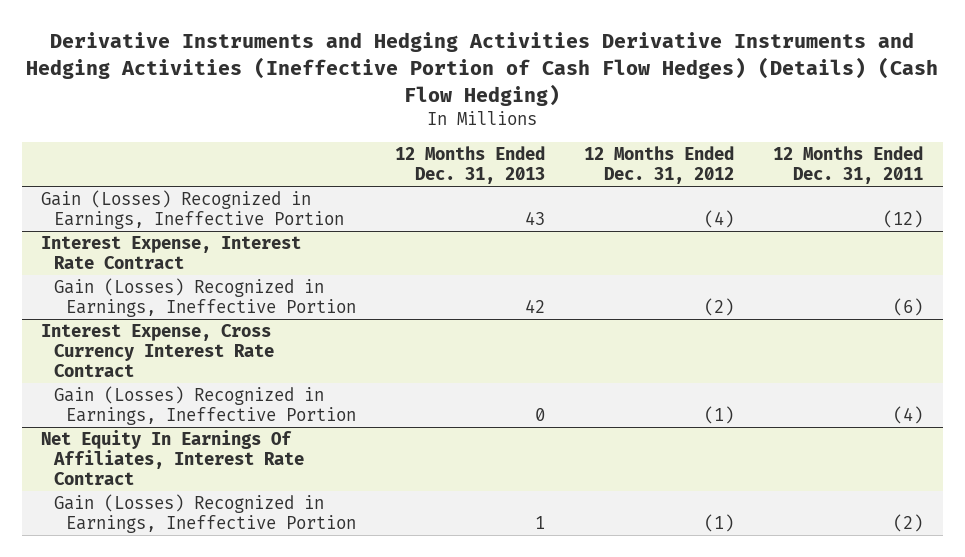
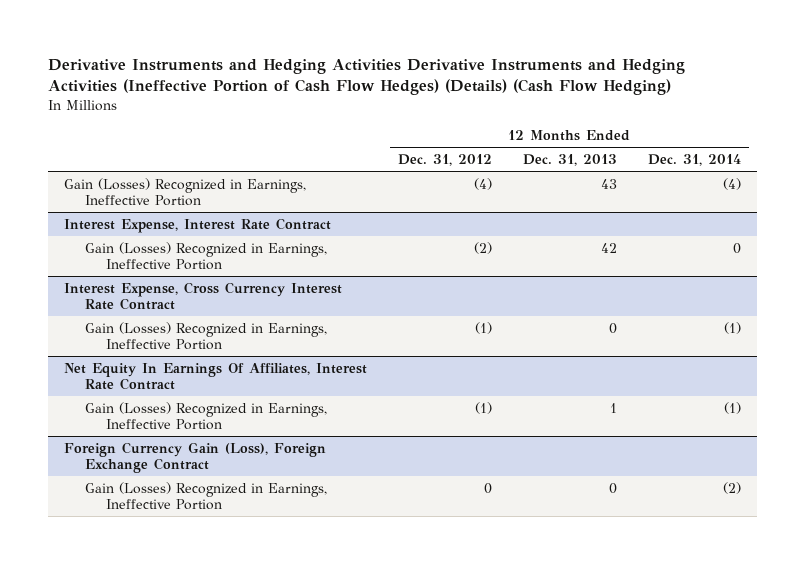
[773,146,924,185] 12 Months Ended Dec. 31, 2011 -> none
none -> [648,154,742,167] Dec. 31, 2014
none -> [63,441,326,474] Foreign Currency Gain (Loss), Foreign Exchange Contract
none -> [84,481,327,511] Gain (Losses) Recognized in Earnings, Ineffective Portion

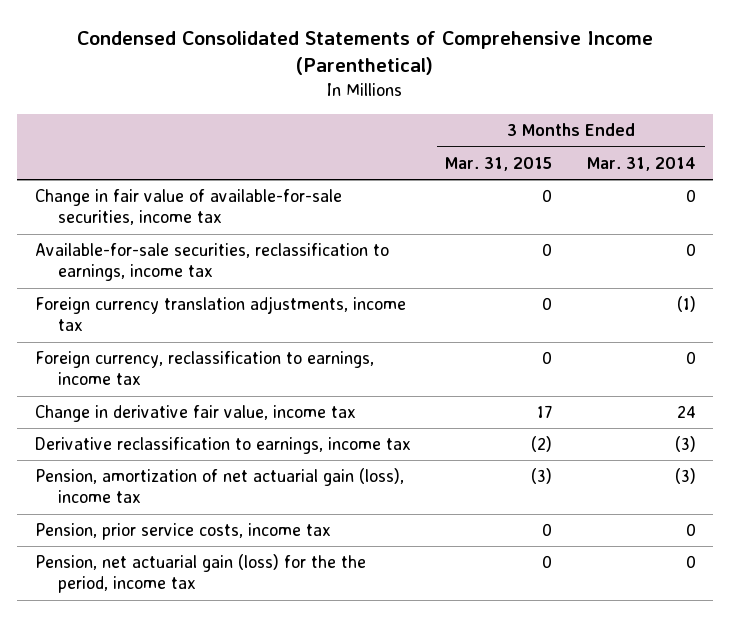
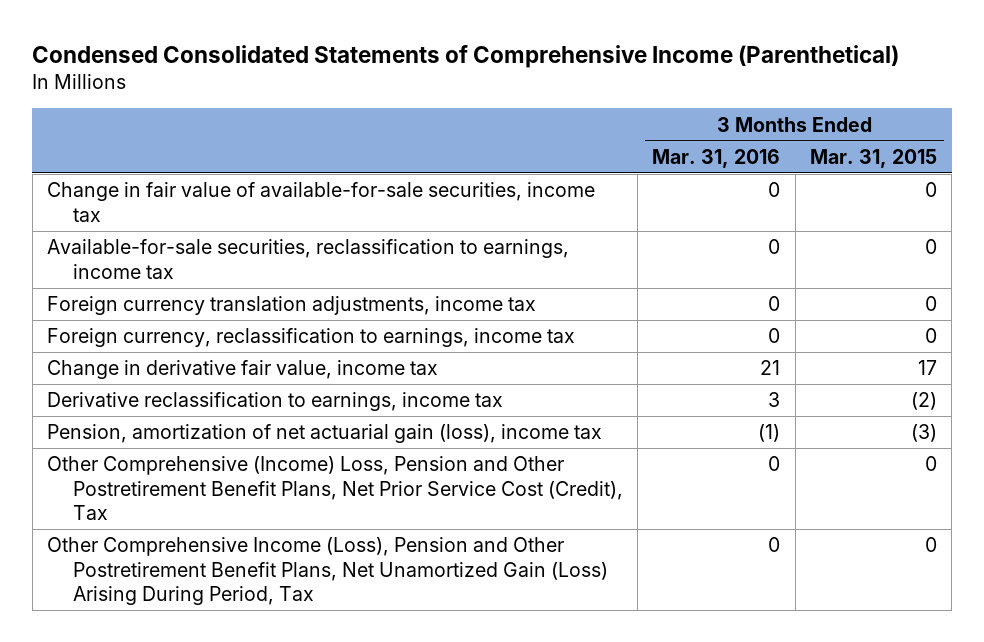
[586,156,696,171] Mar. 31, 2014 -> none
none -> [652,148,781,168] Mar. 31, 2016
[34,523,331,541] Pension, prior service costs, income tax -> none
none -> [47,456,623,521] Other Comprehensive (Income) Loss, Pension and Other Postretirement Benefit Plans, Net Prior Service Cost (Credit), Tax
[34,554,366,594] Pension, net actuarial gain (loss) for the the period, income tax -> [47,537,608,606] Other Comprehensive Income (Loss), Pension and Other Postretirement Benefit Plans, Net Unamortized Gain (Loss) Arising During Period, Tax

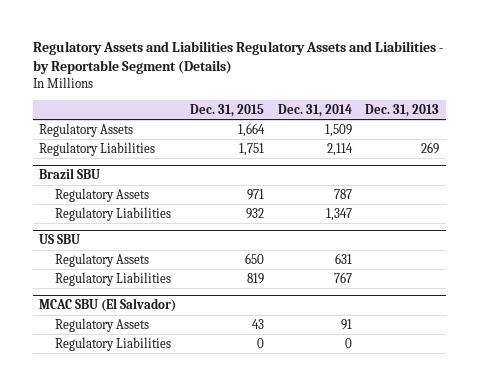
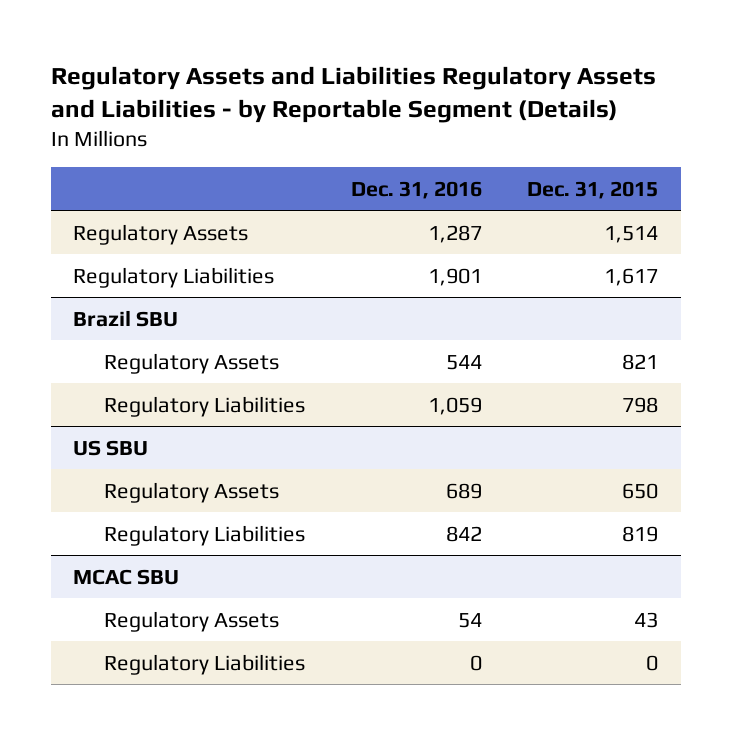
[277,103,352,117] Dec. 31, 2014 -> none
[365,103,440,117] Dec. 31, 2013 -> none
none -> [350,180,482,199] Dec. 31, 2016
[238,122,266,137] 1,664 -> [604,225,659,243] 1,514
[239,142,265,156] 1,751 -> [604,267,659,286] 1,617
[247,188,265,200] 971 -> [622,353,659,370] 821
[246,207,265,219] 932 -> [622,396,659,413] 798
[39,298,177,313] MCAC SBU (El Salvador) -> [73,568,180,585] MCAC SBU

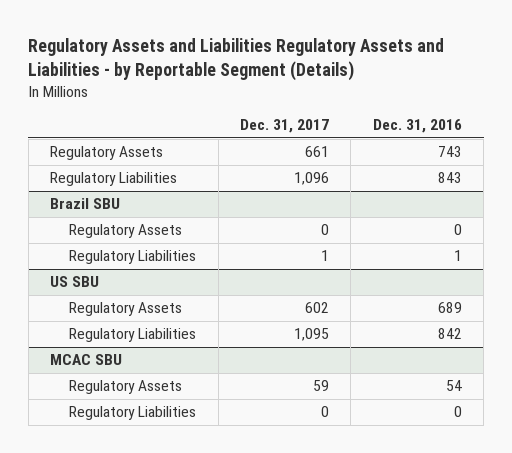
[527,180,659,199] Dec. 31, 2015 -> none
none -> [240,119,330,134] Dec. 31, 2017
[427,224,482,243] 1,287 -> [437,146,462,158] 743
[427,267,482,286] 1,901 -> [437,172,462,184] 843
[445,354,482,370] 544 -> [453,224,462,236] 0
[427,396,482,415] 1,059 -> [453,250,462,262] 1

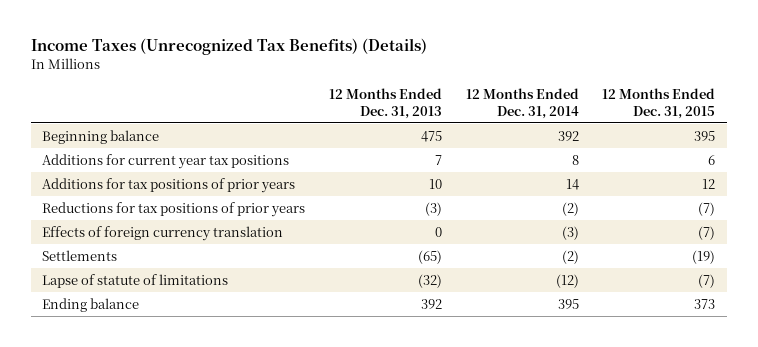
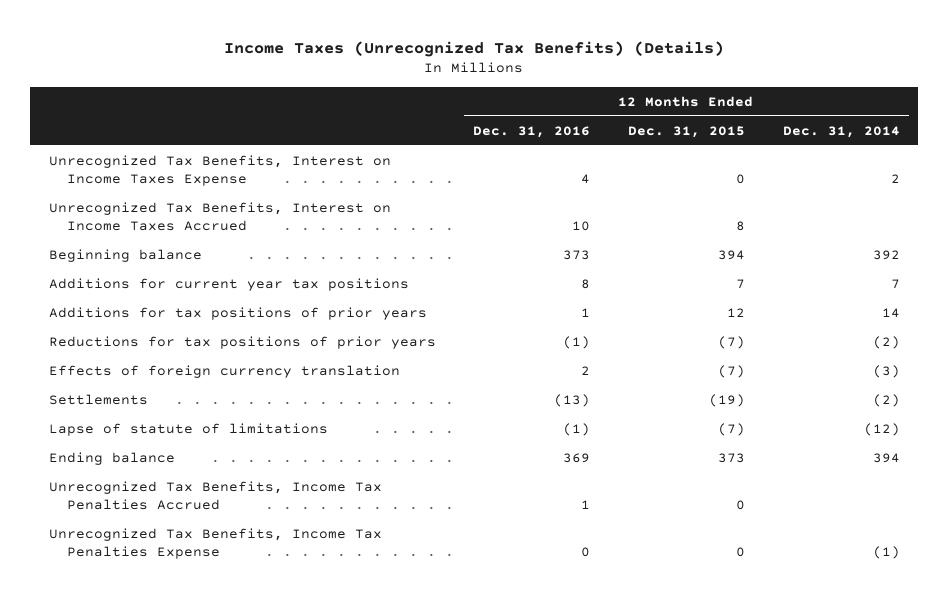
[329,87,443,119] 12 Months Ended Dec. 31, 2013 -> none
none -> [473,125,591,138] Dec. 31, 2016
none -> [48,154,391,186] Unrecognized Tax Benefits, Interest on Income Taxes Expense
none -> [48,201,391,231] Unrecognized Tax Benefits, Interest on Income Taxes Accrued
[694,130,716,141] 395 -> [717,249,745,260] 394
[571,154,579,165] 8 -> [890,278,900,289] 7
[708,154,716,165] 6 -> [735,278,745,289] 7
[557,298,579,309] 395 -> [872,452,900,463] 394
none -> [48,480,382,510] Unrecognized Tax Benefits, Income Tax Penalties Accrued
none -> [48,527,382,559] Unrecognized Tax Benefits, Income Tax Penalties Expense

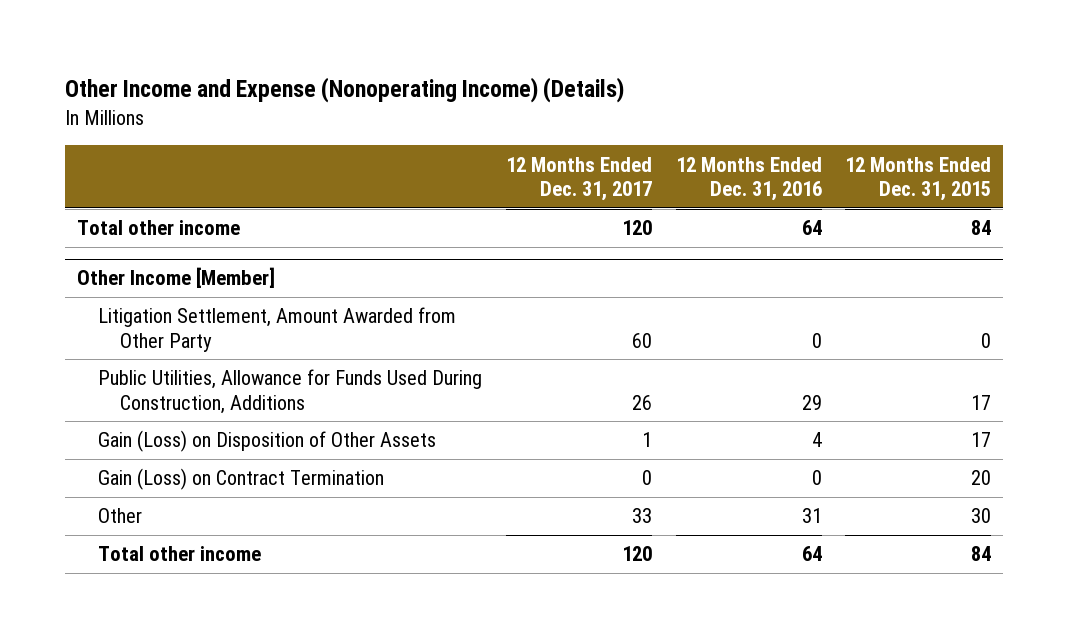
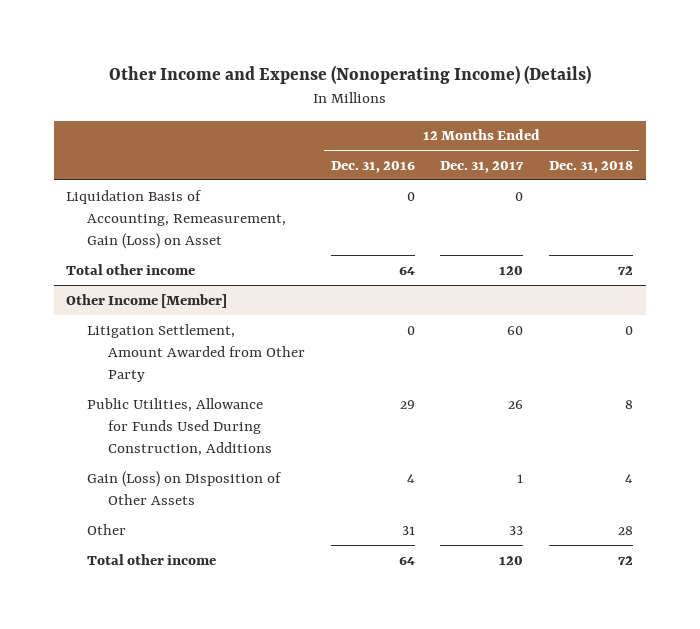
[845,156,992,201] 12 Months Ended Dec. 31, 2015 -> none
none -> [549,160,634,173] Dec. 31, 2018
none -> [66,189,287,249] Liquidation Basis of Accounting, Remeasurement, Gain (Loss) on Asset
[98,468,385,491] Gain (Loss) on Contract Termination -> none

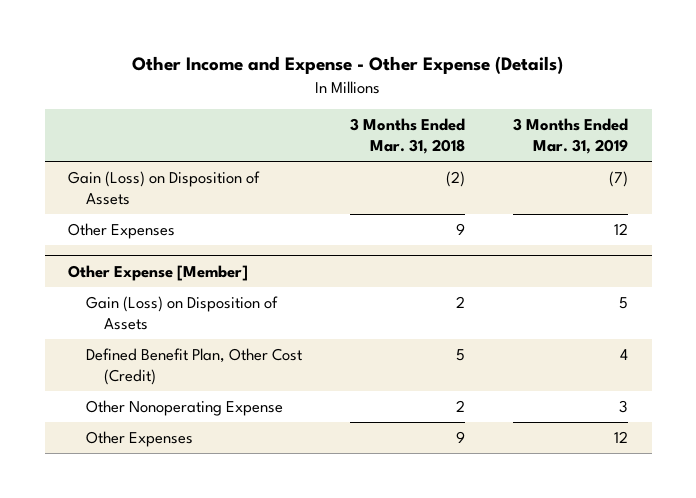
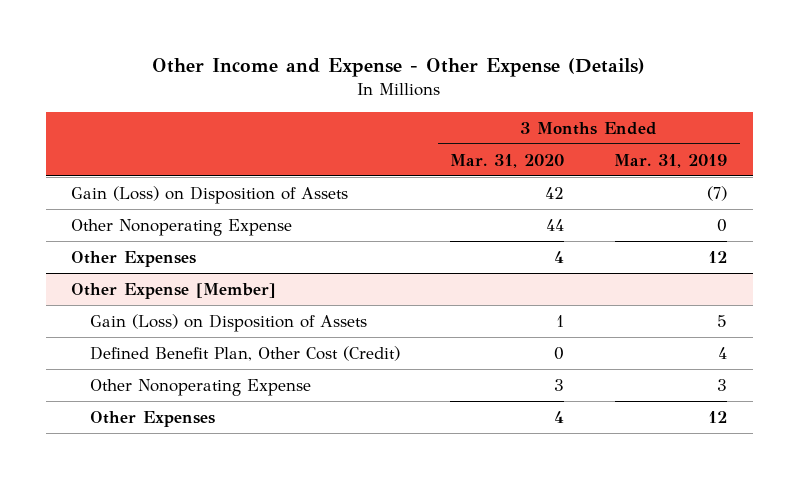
[350,118,466,155] 3 Months Ended Mar. 31, 2018 -> none
none -> [450,153,565,168] Mar. 31, 2020
none -> [71,218,293,236] Other Nonoperating Expense

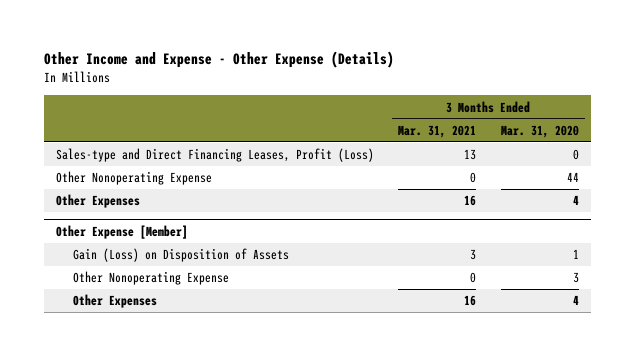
[614,153,728,168] Mar. 31, 2019 -> none
none -> [398,124,477,138] Mar. 31, 2021
[71,185,349,204] Gain (Loss) on Disposition of Assets -> none
none -> [55,148,374,163] Sales-type and Direct Financing Leases, Profit (Loss)
[89,345,400,361] Defined Benefit Plan, Other Cost (Credit) -> none

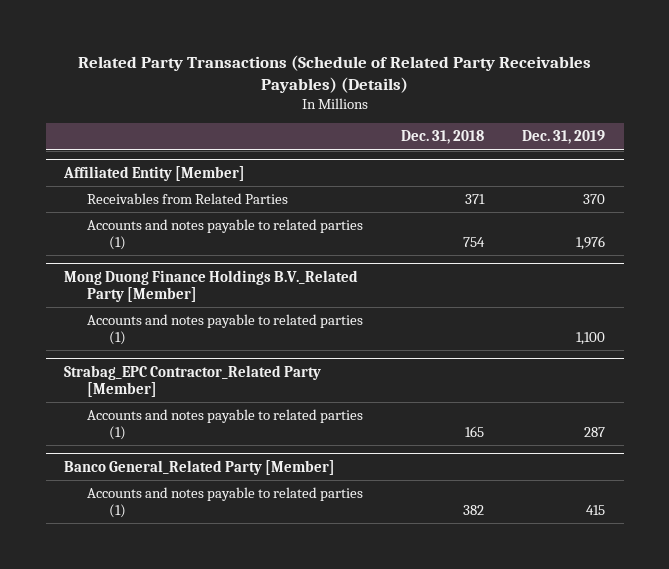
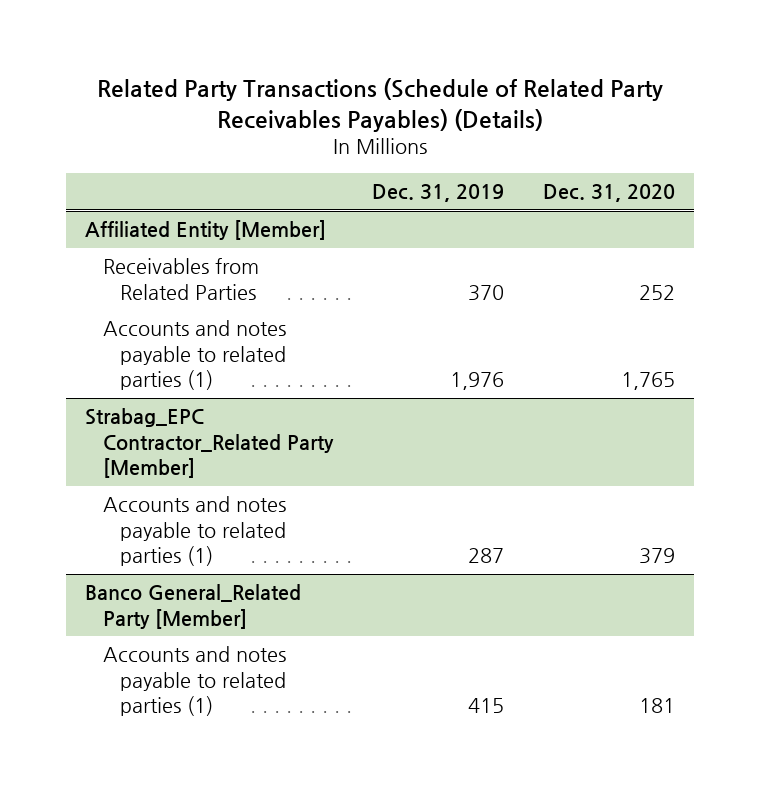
[400,130,484,145] Dec. 31, 2018 -> none
none -> [542,183,675,202] Dec. 31, 2020
[64,269,359,302] Mong Duong Finance Holdings B.V._Related Party [Member] -> none
[86,314,363,346] Accounts and notes payable to related parties (1) -> none

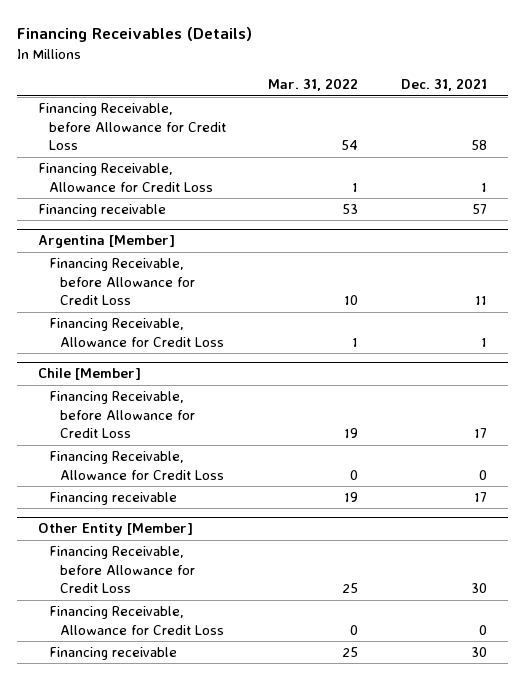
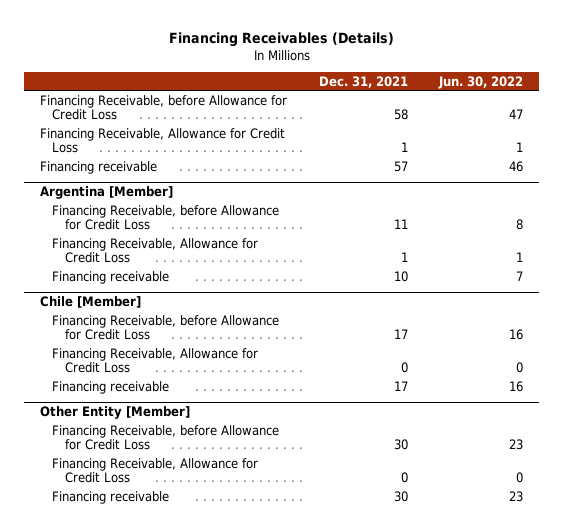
[268,78,359,92] Mar. 31, 2022 -> none
none -> [438,75,524,89] Jun. 30, 2022
none -> [52,270,170,284] Financing receivable

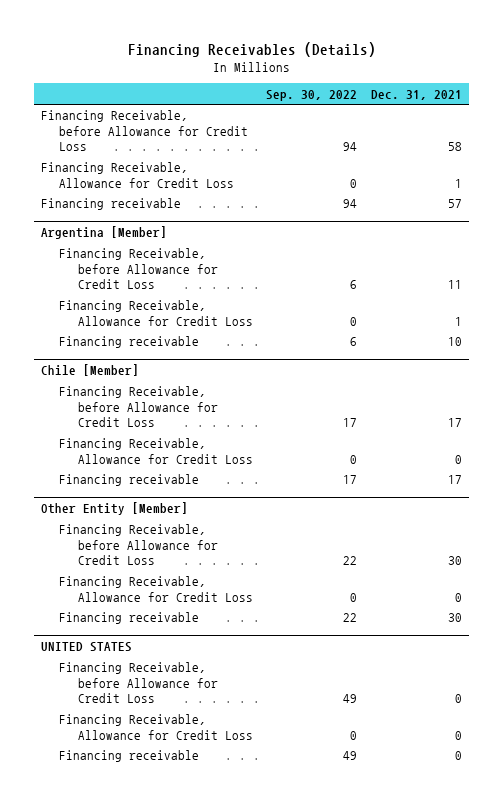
[438,75,524,89] Jun. 30, 2022 -> none
none -> [266,89,358,101] Sep. 30, 2022
none -> [41,642,133,653] UNITED STATES
none -> [59,662,218,704] Financing Receivable, before Allowance for Credit Loss
none -> [59,714,253,740] Financing Receivable, Allowance for Credit Loss
none -> [59,750,200,763] Financing receivable

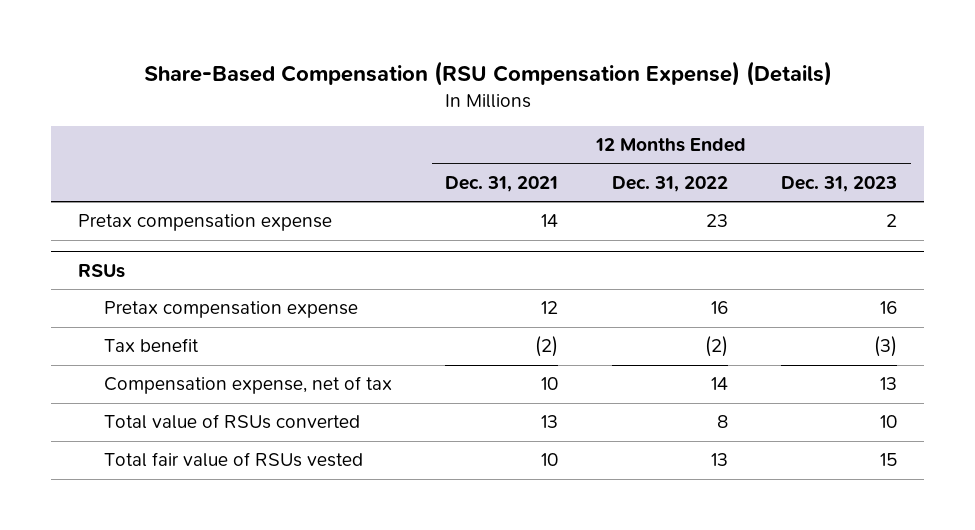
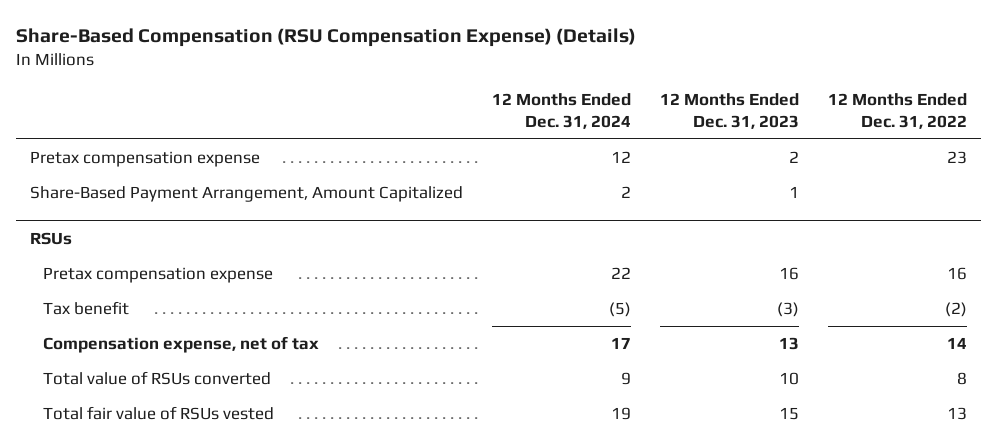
[445,176,559,193] Dec. 31, 2021 -> none
none -> [491,93,631,130] 12 Months Ended Dec. 31, 2024
none -> [30,185,464,202] Share-Based Payment Arrangement, Amount Capitalized

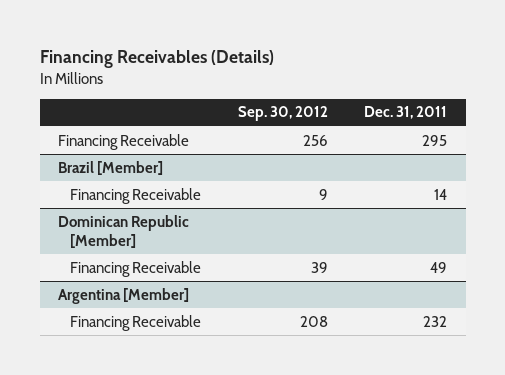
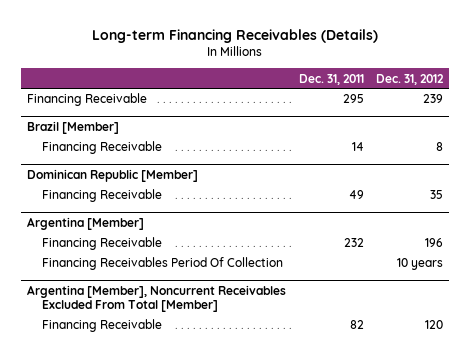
[39,50,274,69] Financing Receivables (Details) -> [92,28,379,43] Long-term Financing Receivables (Details)
[237,106,328,122] Sep. 30, 2012 -> none
none -> [375,73,444,85] Dec. 31, 2012
none -> [41,257,283,271] Financing Receivables Period Of Collection
none -> [27,284,287,313] Argentina [Member], Noncurrent Receivables Excluded From Total [Member]
none -> [41,319,162,333] Financing Receivable

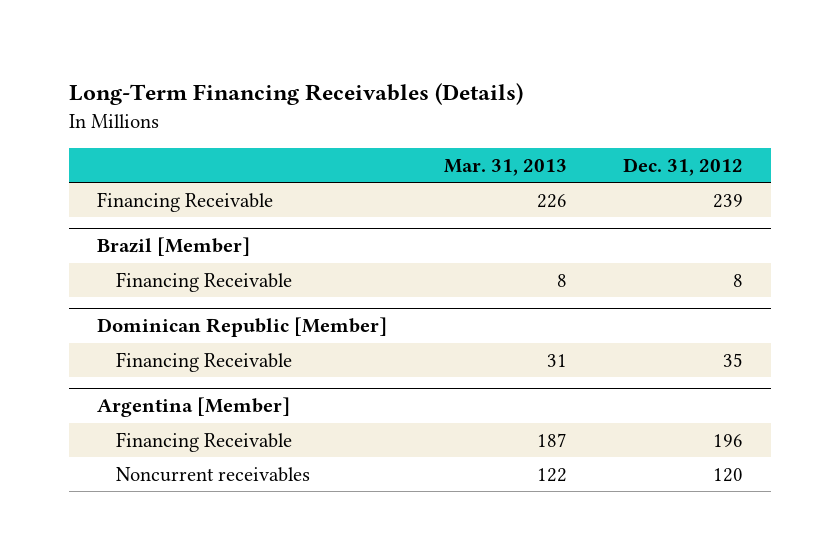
[92,28,379,43] Long-term Financing Receivables (Details) -> [68,83,523,106] Long-Term Financing Receivables (Details)
[298,73,364,85] Dec. 31, 2011 -> none
none -> [443,158,567,176] Mar. 31, 2013
[41,257,283,271] Financing Receivables Period Of Collection -> none
[27,284,287,313] Argentina [Member], Noncurrent Receivables Excluded From Total [Member] -> none
[41,319,162,333] Financing Receivable -> none
none -> [116,466,311,482] Noncurrent receivables

